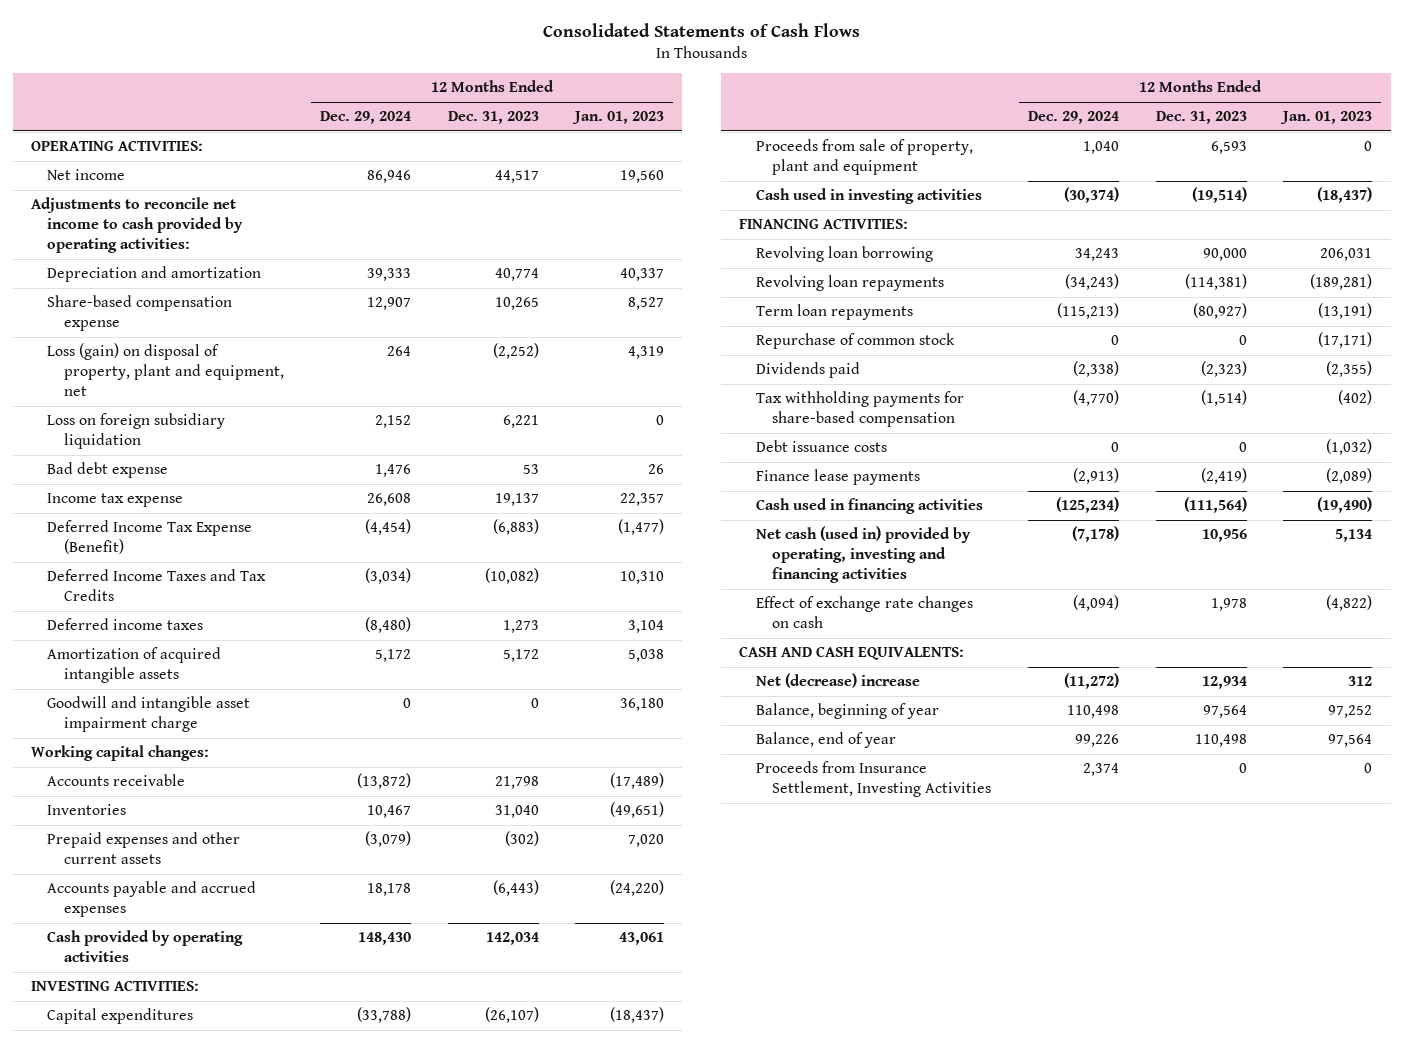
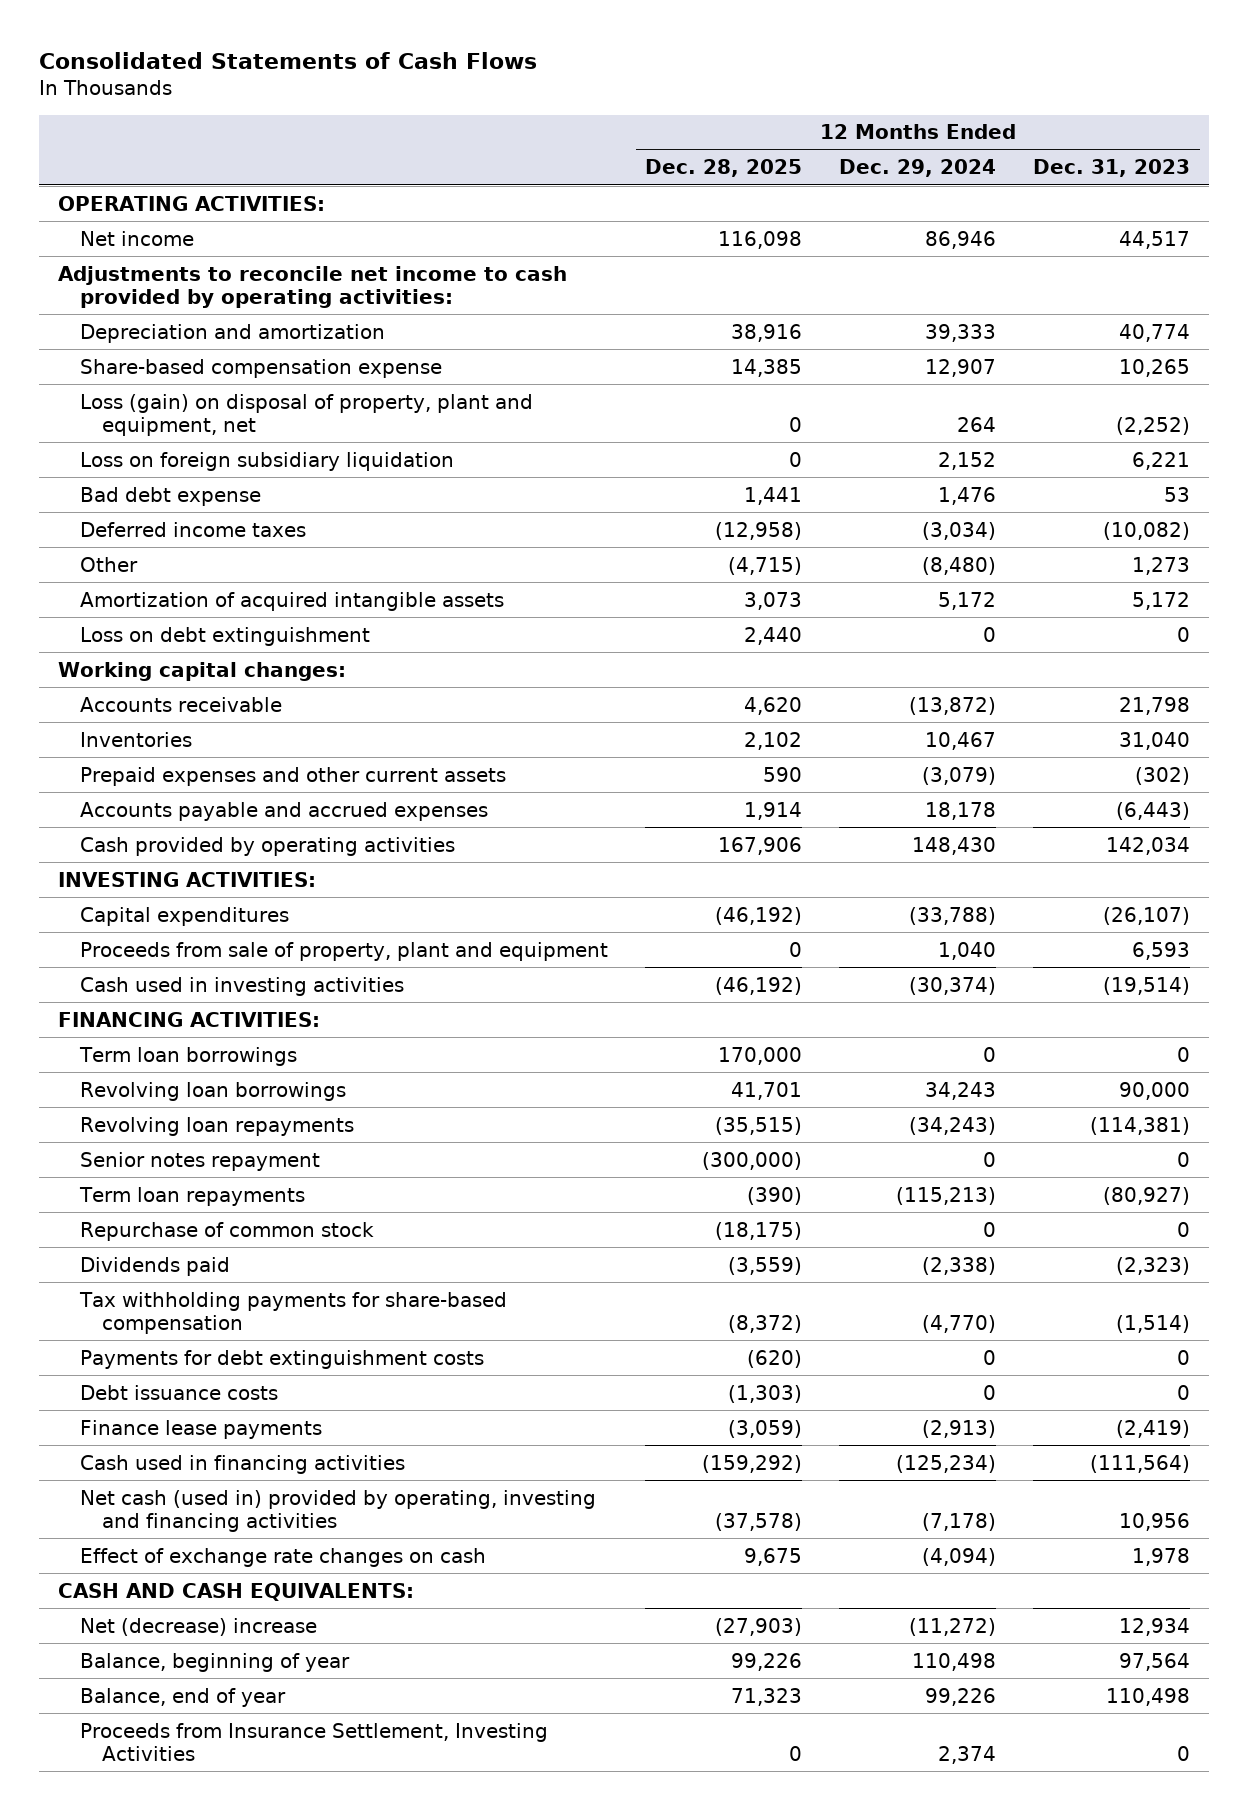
[572,111,665,125] Jan. 01, 2023 -> none
none -> [645,159,803,178] Dec. 28, 2025
[47,493,184,508] Income tax expense -> none
[47,520,253,555] Deferred Income Tax Expense (Benefit) -> none
[47,569,267,602] Deferred Income Taxes and Tax Credits -> [79,521,306,537] Deferred income taxes
[47,618,204,631] Deferred income taxes -> [79,556,138,572] Other
[47,696,251,733] Goodwill and intangible asset impairment charge -> none
none -> [79,626,370,646] Loss on debt extinguishment
none -> [78,1046,297,1066] Term loan borrowings
[755,246,933,263] Revolving loan borrowing -> [79,1081,346,1101] Revolving loan borrowings
none -> [79,1151,320,1171] Senior notes repayment
none -> [79,1349,484,1369] Payments for debt extinguishment costs

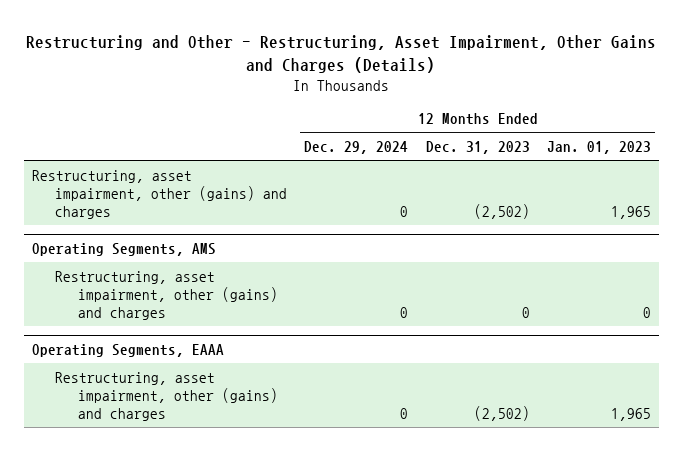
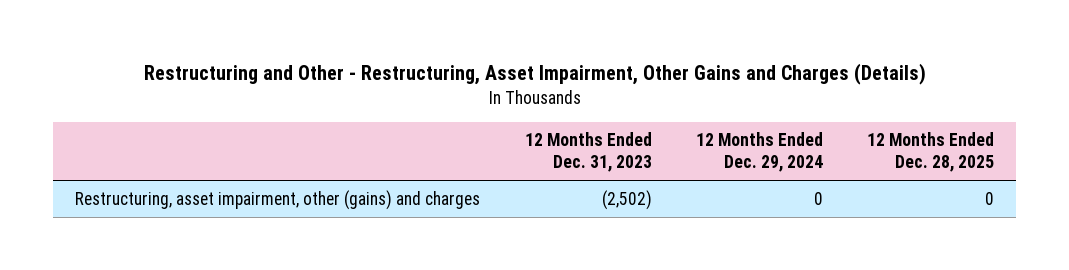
[546,141,651,155] Jan. 01, 2023 -> none
none -> [867,131,995,173] 12 Months Ended Dec. 28, 2025
[32,242,217,256] Operating Segments, AMS -> none
[55,270,279,321] Restructuring, asset impairment, other (gains) and charges -> none
[32,343,225,357] Operating Segments, EAAA -> none
[55,371,279,422] Restructuring, asset impairment, other (gains) and charges -> none

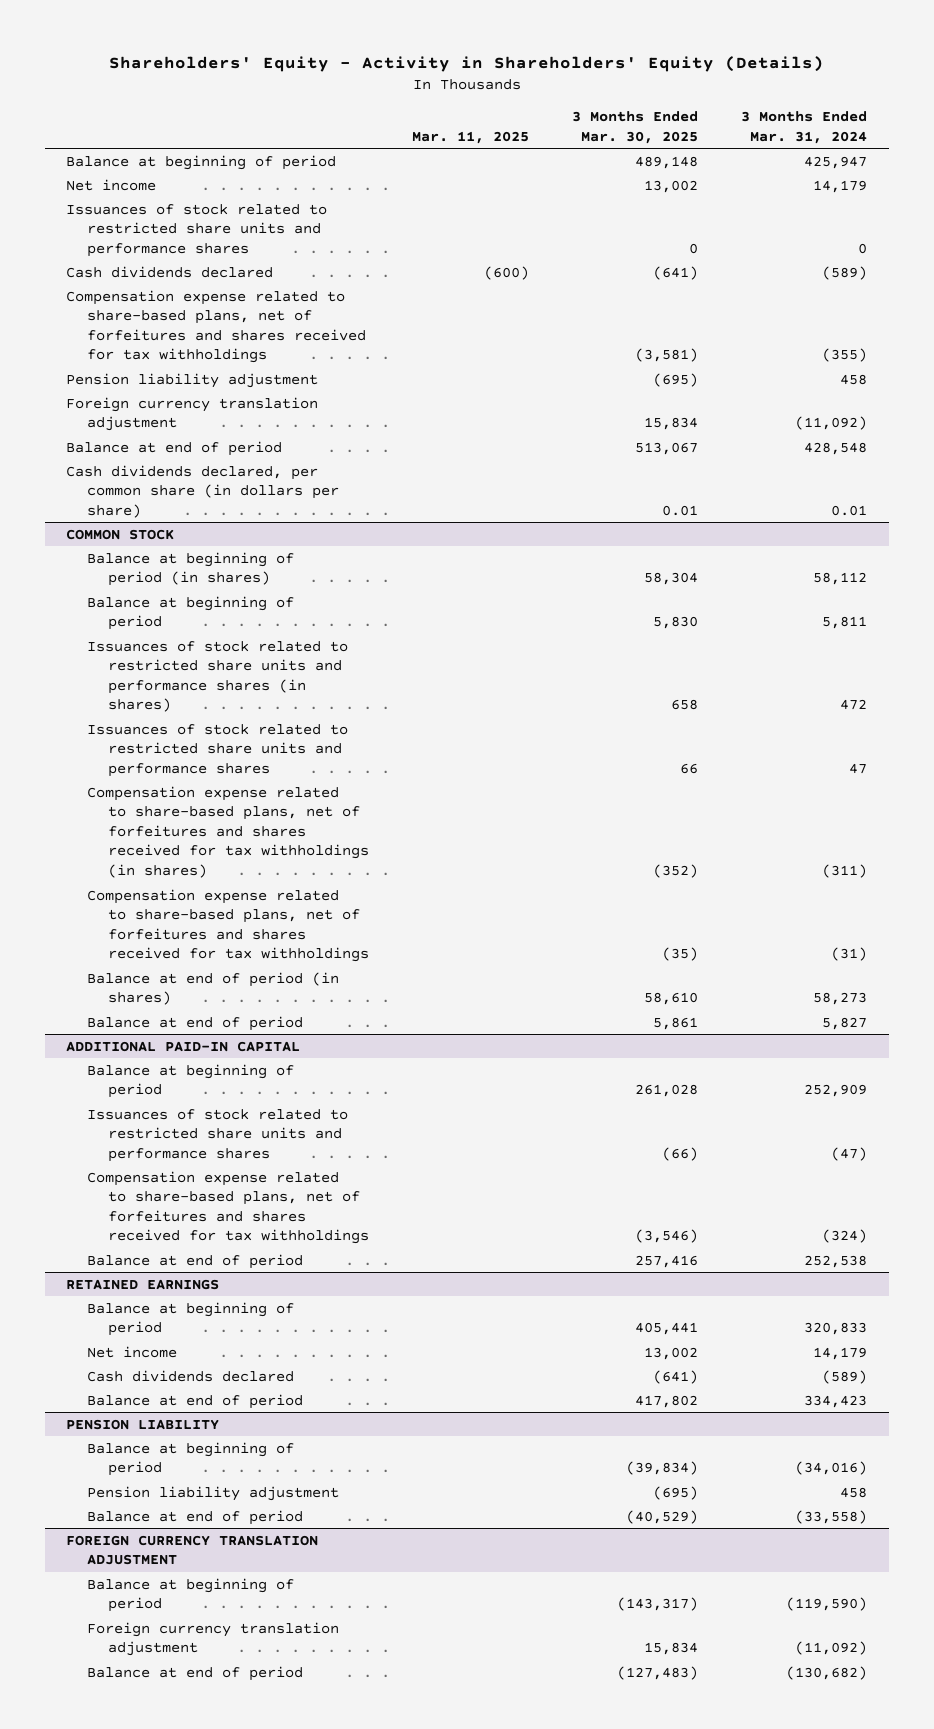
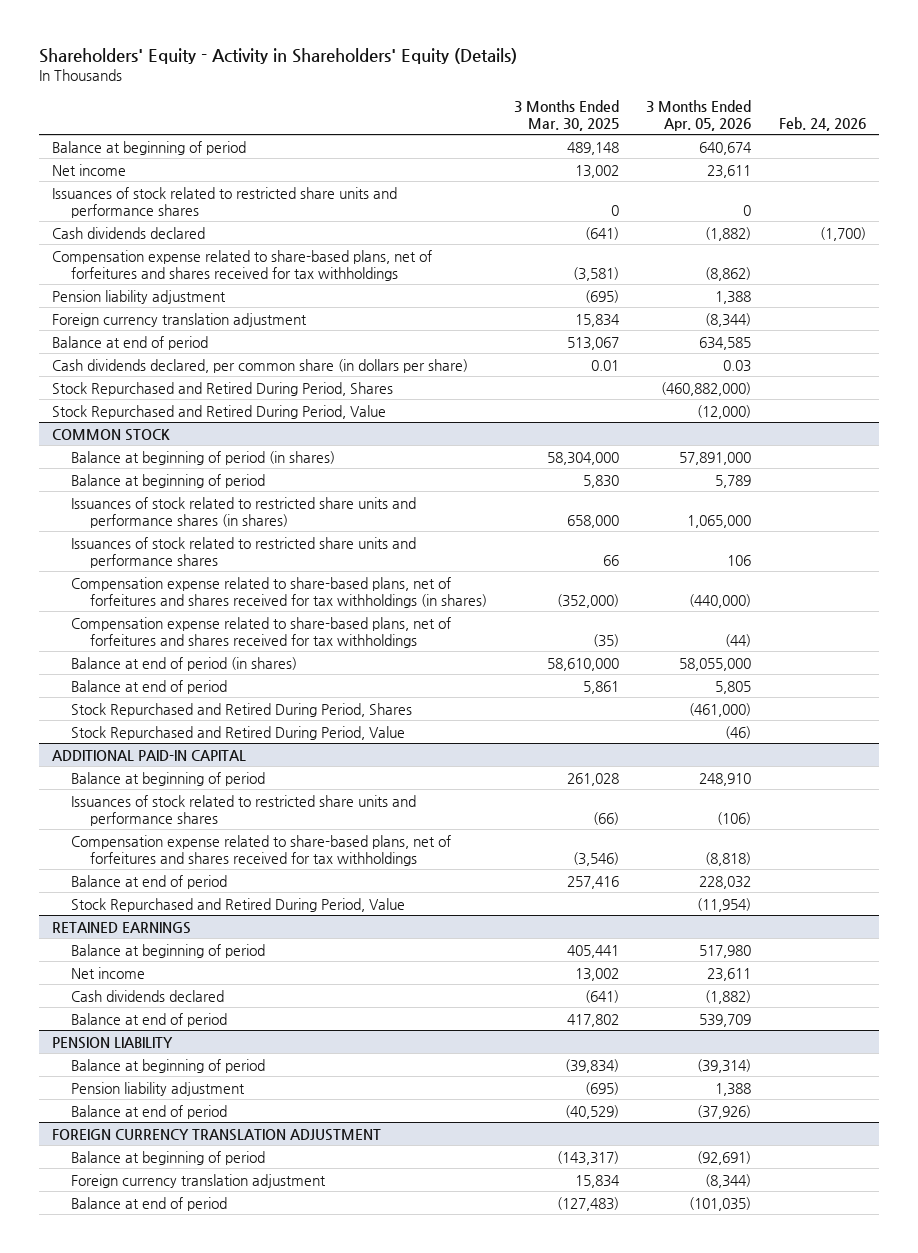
[411,130,529,144] Mar. 11, 2025 -> none
[741,111,868,144] 3 Months Ended Mar. 31, 2024 -> none
none -> [646,99,752,131] 3 Months Ended Apr. 05, 2026
none -> [778,116,866,131] Feb. 24, 2026
none -> [52,381,394,396] Stock Repurchased and Retired During Period, Shares
none -> [52,404,387,419] Stock Repurchased and Retired During Period, Value
[644,572,699,586] 58,304 -> [547,451,620,465] 58,304,000
[671,699,699,711] 658 -> [567,514,620,528] 658,000
[653,864,699,879] (352) -> [557,593,620,608] (352,000)
[644,992,699,1006] 58,610 -> [547,657,620,671] 58,610,000
none -> [71,702,413,717] Stock Repurchased and Retired During Period, Shares
none -> [71,725,406,740] Stock Repurchased and Retired During Period, Value
none -> [71,897,406,912] Stock Repurchased and Retired During Period, Value

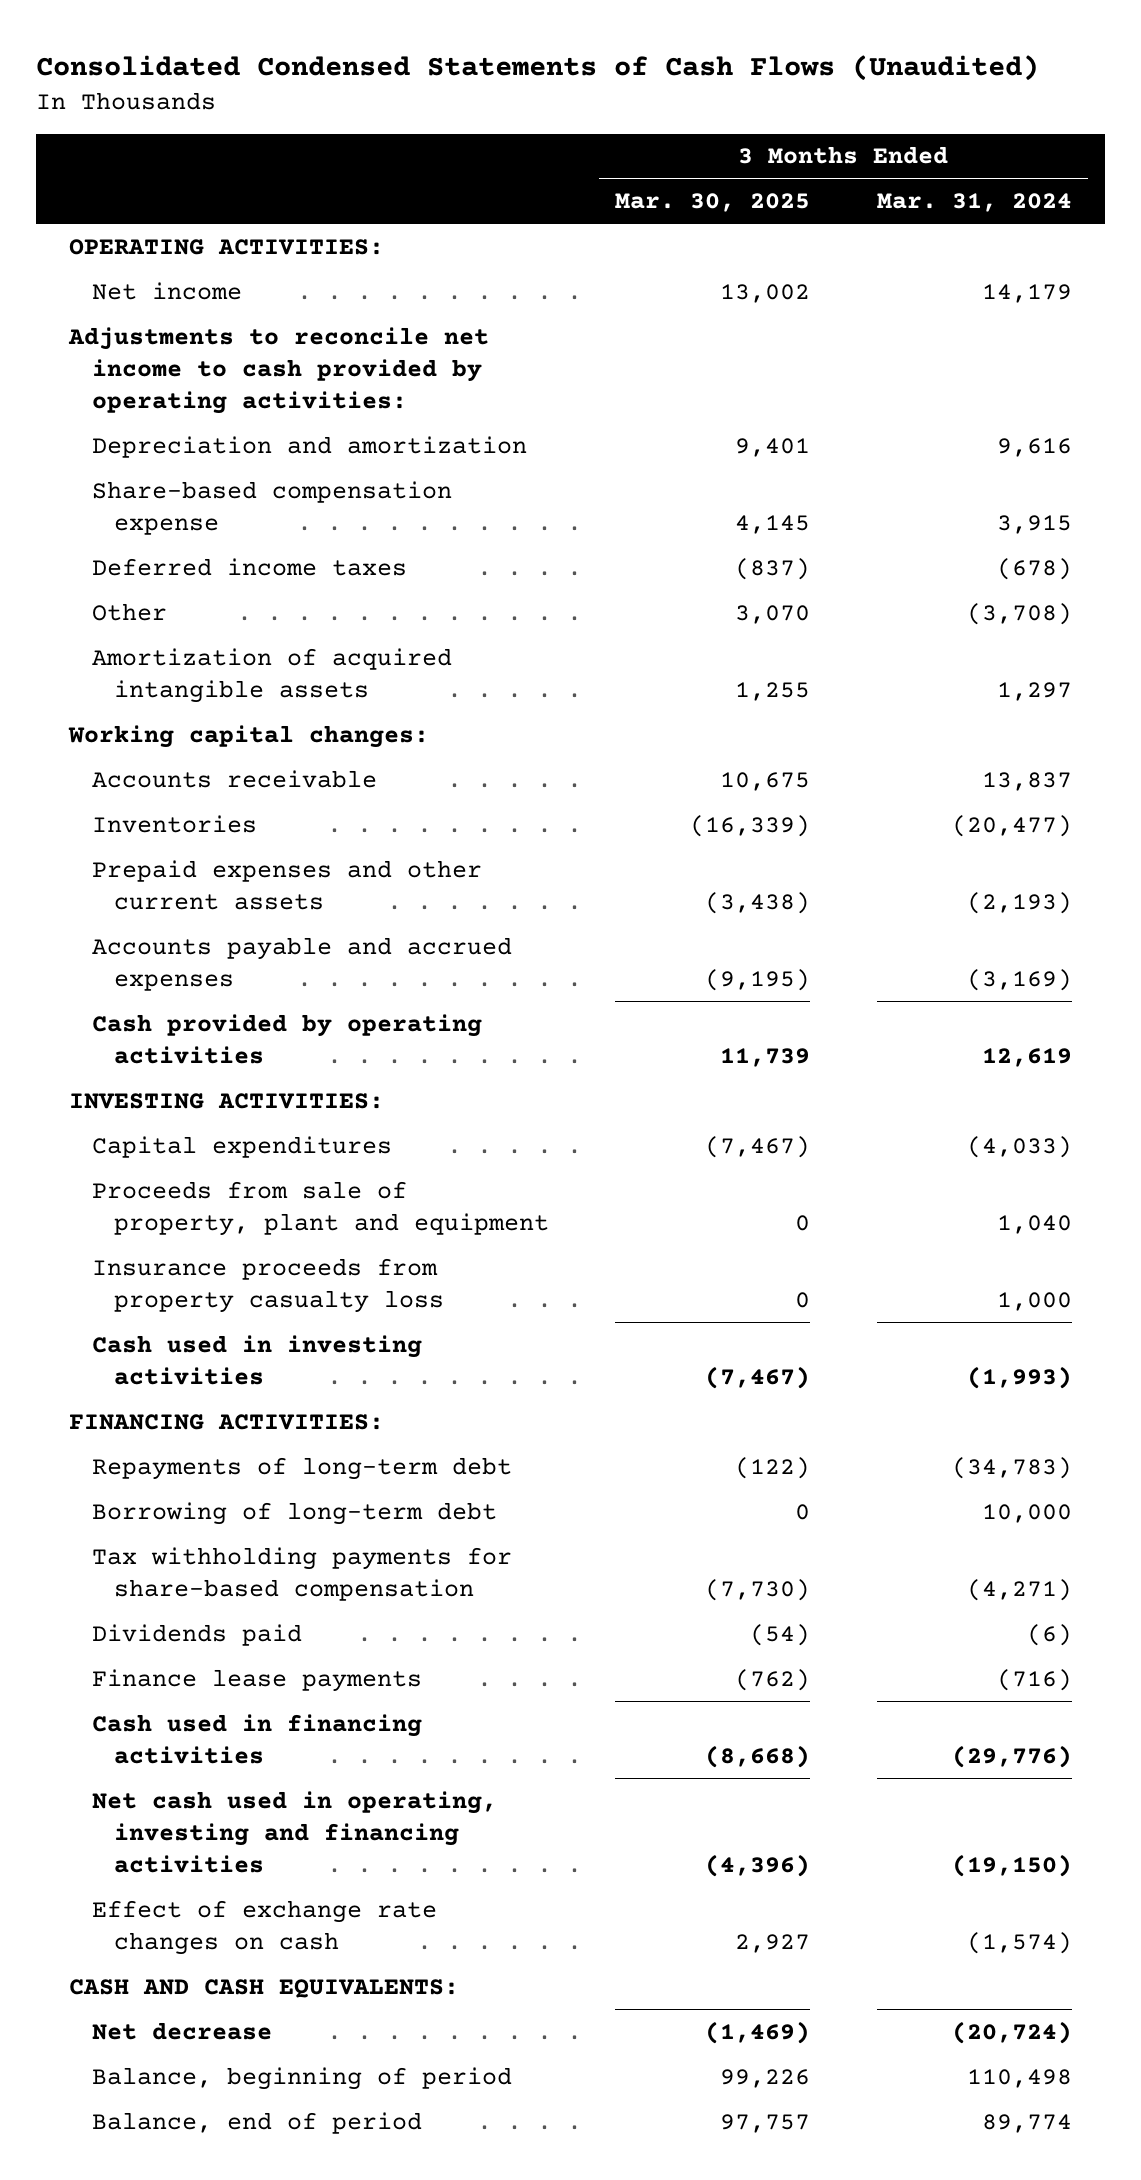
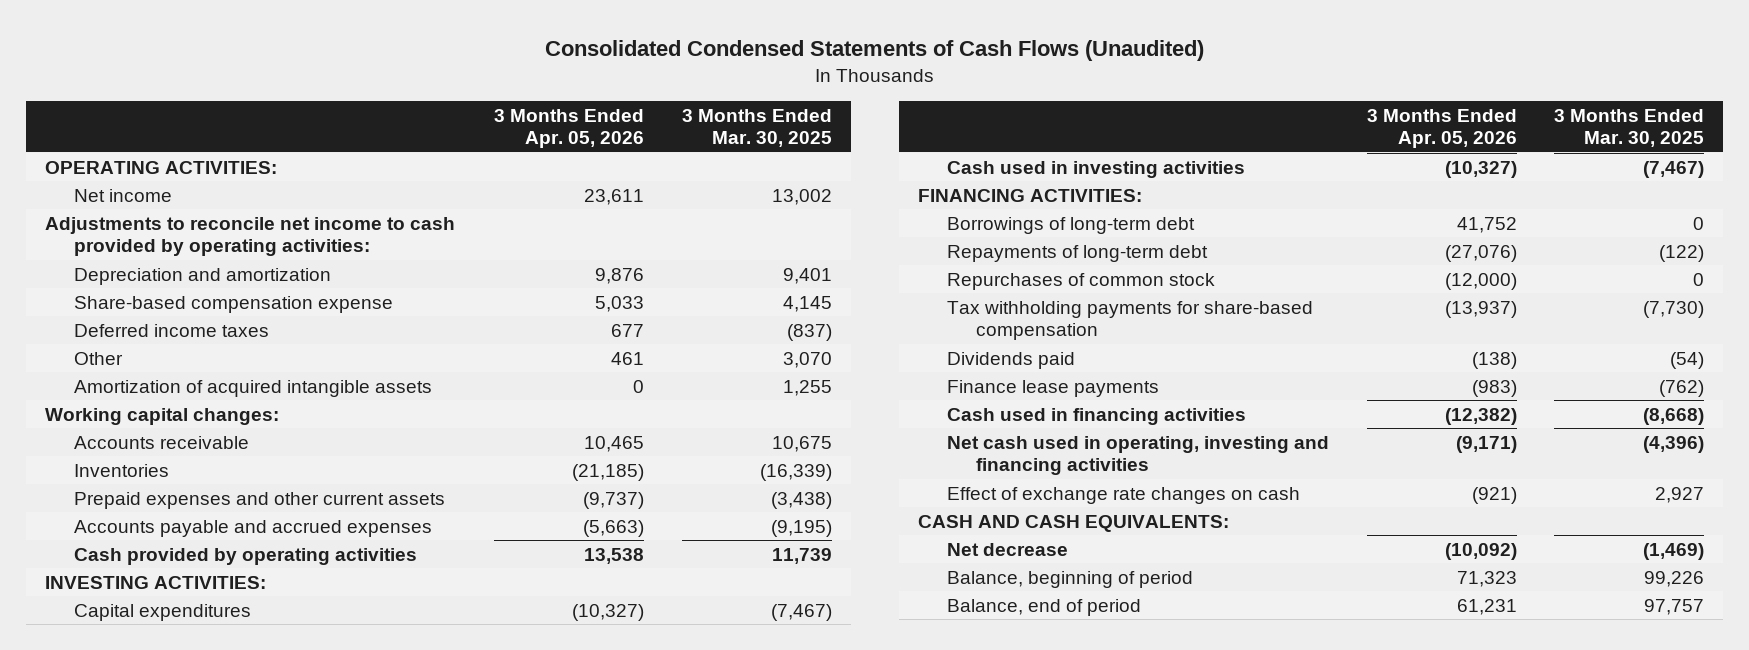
[876,193,1072,213] Mar. 31, 2024 -> none
none -> [494,108,645,149] 3 Months Ended Apr. 05, 2026
[91,1180,549,1236] Proceeds from sale of property, plant and equipment -> none
[91,1257,444,1313] Insurance proceeds from property casualty loss -> none
none -> [946,216,1195,234] Borrowings of long-term debt
[91,1501,497,1525] Borrowing of long-term debt -> none
none -> [946,272,1215,290] Repurchases of common stock

